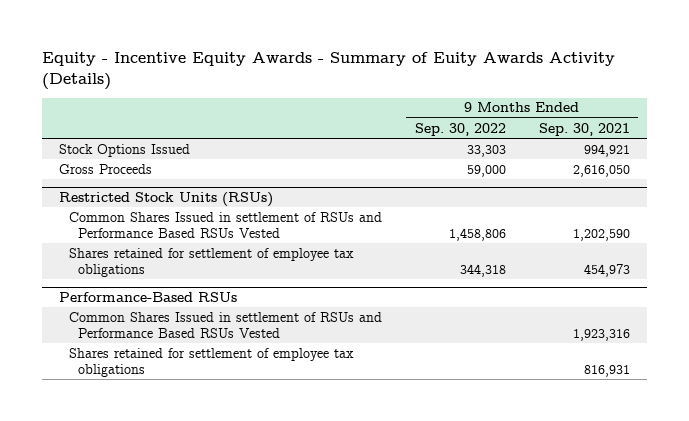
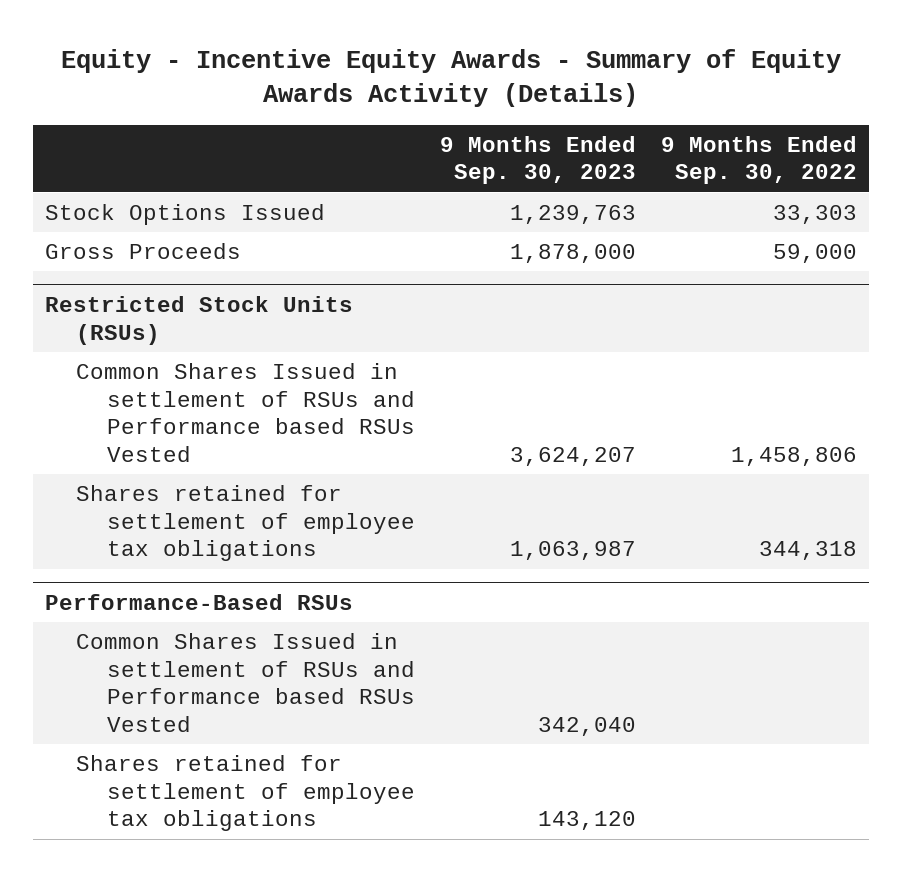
[42,52,616,91] Equity - Incentive Equity Awards - Summary of Euity Awards Activity (Details) -> [61,48,842,108] Equity - Incentive Equity Awards - Summary of Equity Awards Activity (Details)
[538,122,630,136] Sep. 30, 2021 -> none
none -> [439,135,636,185] 9 Months Ended Sep. 30, 2023
[68,211,382,238] Common Shares Issued in settlement of RSUs and Performance Based RSUs Vested -> [76,362,415,463] Common Shares Issued in settlement of RSUs and Performance based RSUs Vested
[68,311,382,338] Common Shares Issued in settlement of RSUs and Performance Based RSUs Vested -> [76,632,415,733] Common Shares Issued in settlement of RSUs and Performance based RSUs Vested

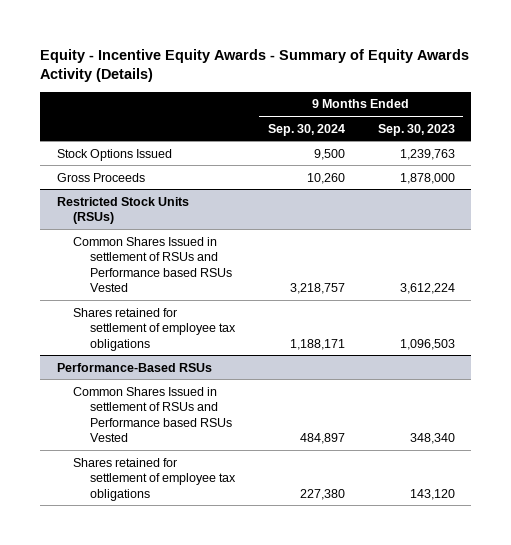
[660,135,857,185] 9 Months Ended Sep. 30, 2022 -> none
none -> [267,123,345,136] Sep. 30, 2024
[509,447,636,467] 3,624,207 -> [399,283,455,295] 3,612,224
[509,541,636,561] 1,063,987 -> [399,338,455,350] 1,096,503
[537,717,636,737] 342,040 -> [409,433,455,445] 348,340

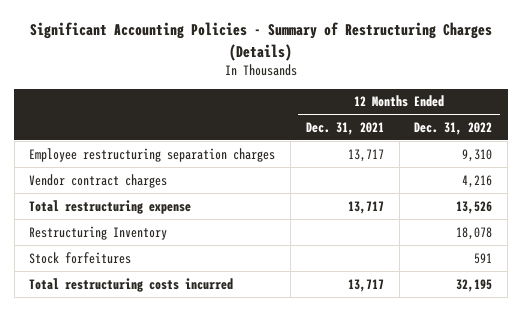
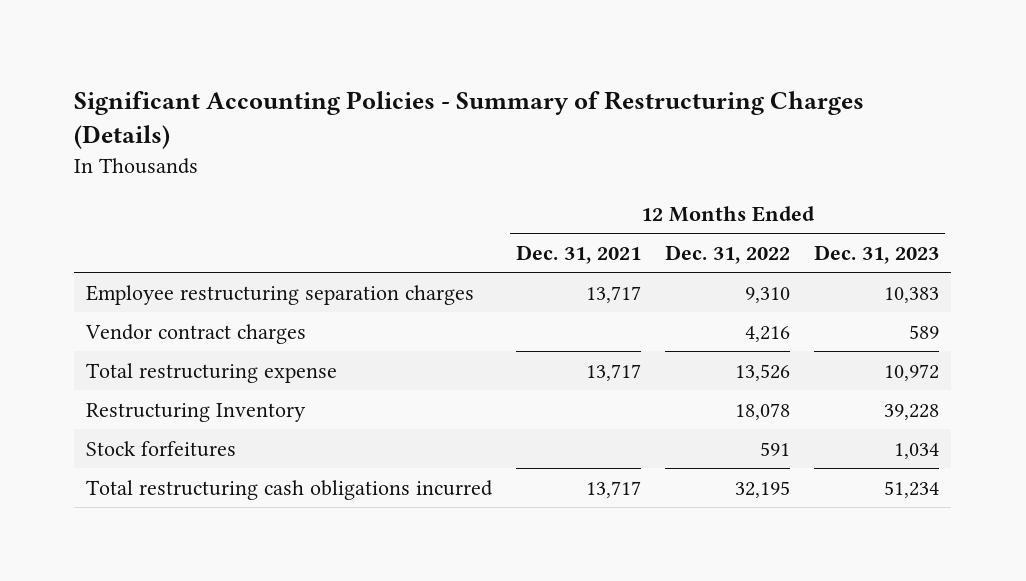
none -> [814,245,940,265] Dec. 31, 2023
[29,277,234,292] Total restructuring costs incurred -> [86,479,494,500] Total restructuring cash obligations incurred

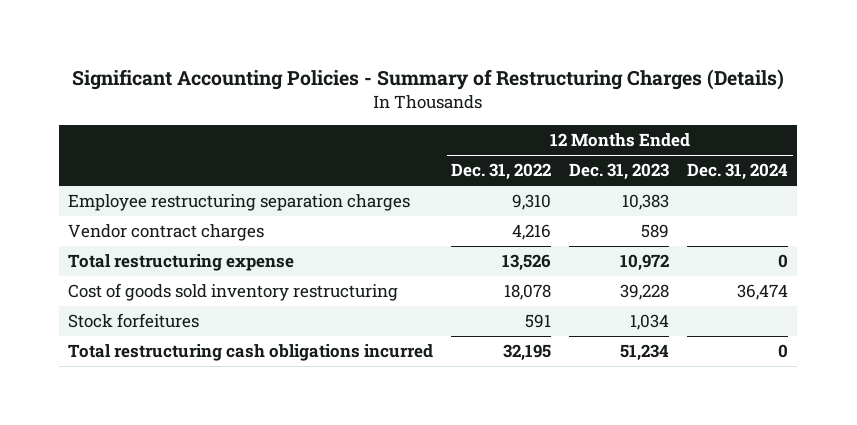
[516,245,642,265] Dec. 31, 2021 -> none
none -> [687,163,789,181] Dec. 31, 2024
[86,402,307,422] Restructuring Inventory -> [68,283,399,302] Cost of goods sold inventory restructuring

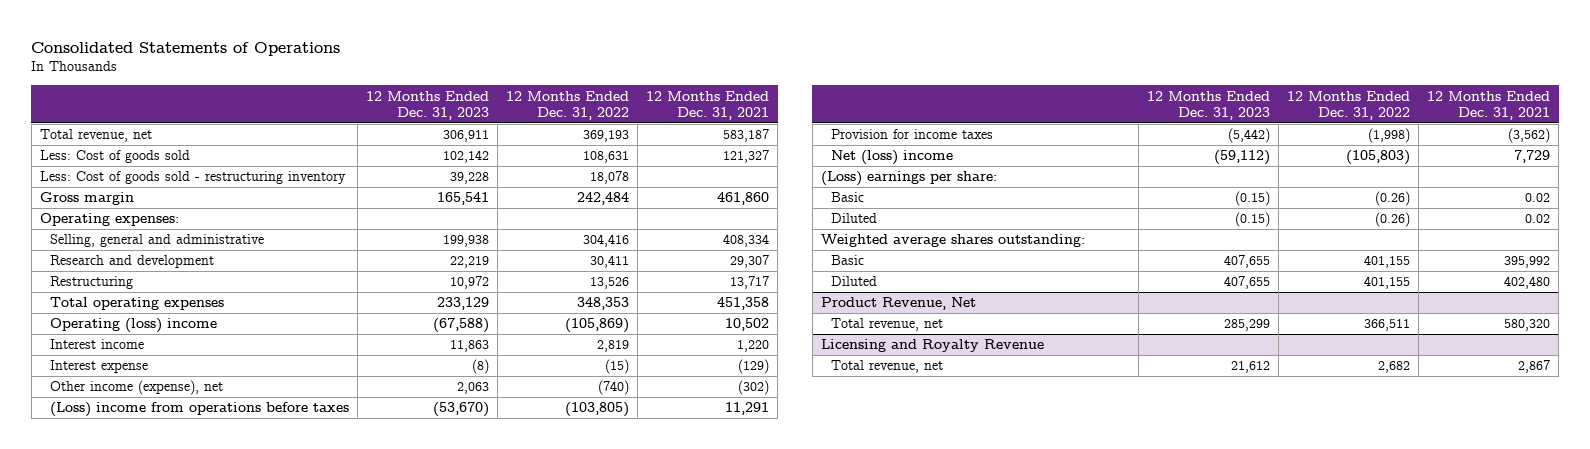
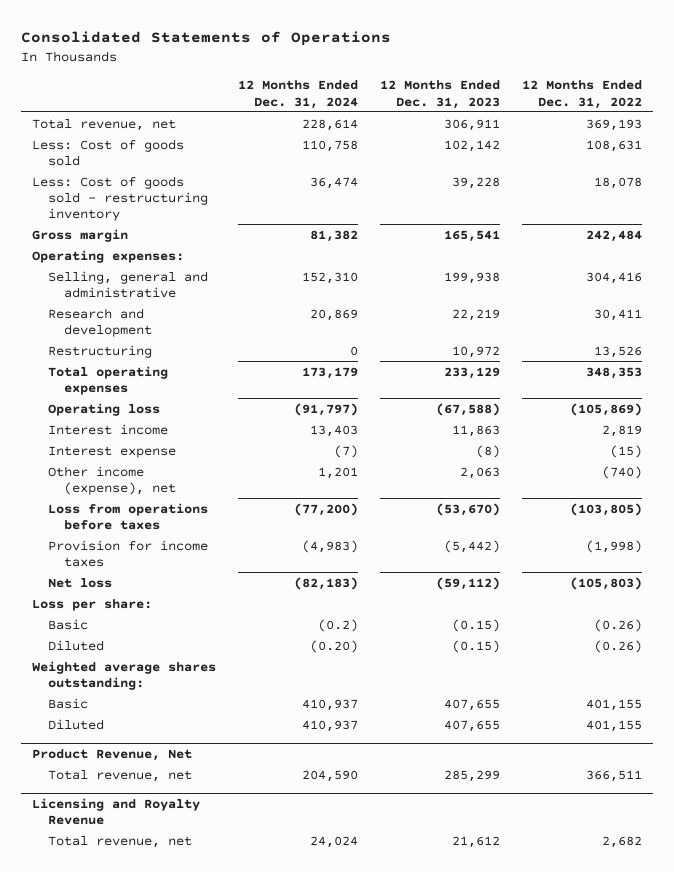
[646,90,770,120] 12 Months Ended Dec. 31, 2021 -> none
none -> [237,80,358,109] 12 Months Ended Dec. 31, 2024
[49,318,217,334] Operating (loss) income -> [48,402,161,416] Operating loss
[49,402,349,418] (Loss) income from operations before taxes -> [48,502,209,530] Loss from operations before taxes
[830,150,953,166] Net (loss) income -> [48,577,113,588] Net loss
[820,171,997,187] (Loss) earnings per share: -> [31,598,152,611] Loss per share:

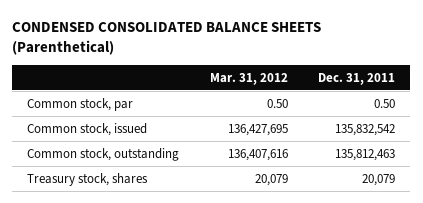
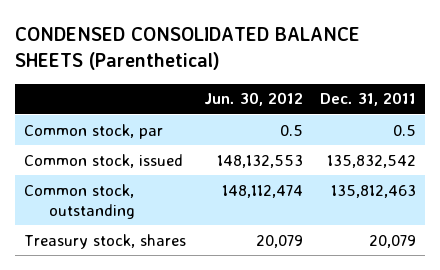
[209,72,288,85] Mar. 31, 2012 -> none
none -> [203,92,303,107] Jun. 30, 2012
[374,98,396,108] 0.50 -> [393,124,417,136] 0.5

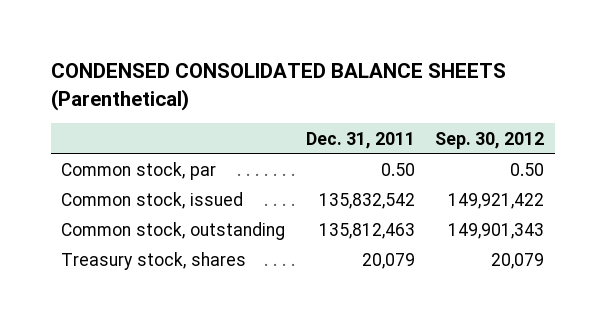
[203,92,303,107] Jun. 30, 2012 -> none
none -> [435,131,545,149] Sep. 30, 2012
[393,124,417,136] 0.5 -> [380,163,415,177] 0.50

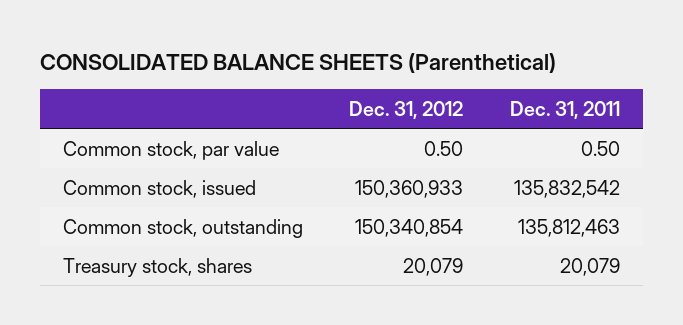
[50,63,506,111] CONDENSED CONSOLIDATED BALANCE SHEETS (Parenthetical) -> [39,52,556,73] CONSOLIDATED BALANCE SHEETS (Parenthetical)
[435,131,545,149] Sep. 30, 2012 -> none
none -> [349,100,464,119] Dec. 31, 2012
[61,162,217,181] Common stock, par -> [63,140,280,160] Common stock, par value

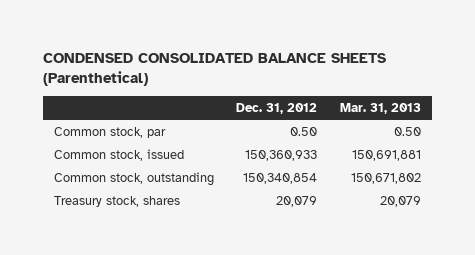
[39,52,556,73] CONSOLIDATED BALANCE SHEETS (Parenthetical) -> [42,52,386,86] CONDENSED CONSOLIDATED BALANCE SHEETS (Parenthetical)
[509,100,620,119] Dec. 31, 2011 -> none
none -> [339,102,421,114] Mar. 31, 2013
[63,140,280,160] Common stock, par value -> [54,127,167,139] Common stock, par

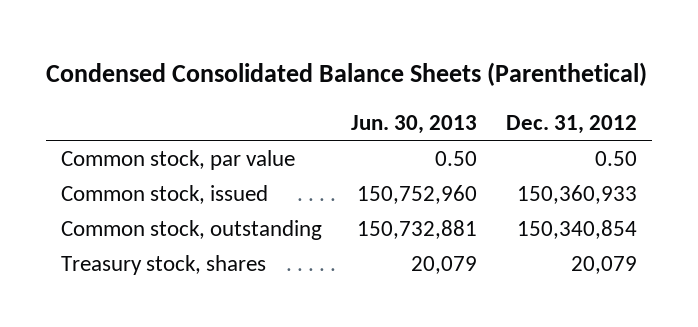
[42,52,386,86] CONDENSED CONSOLIDATED BALANCE SHEETS (Parenthetical) -> [46,61,648,86] Condensed Consolidated Balance Sheets (Parenthetical)
[339,102,421,114] Mar. 31, 2013 -> none
none -> [351,114,478,134] Jun. 30, 2013
[54,127,167,139] Common stock, par -> [60,150,295,171] Common stock, par value

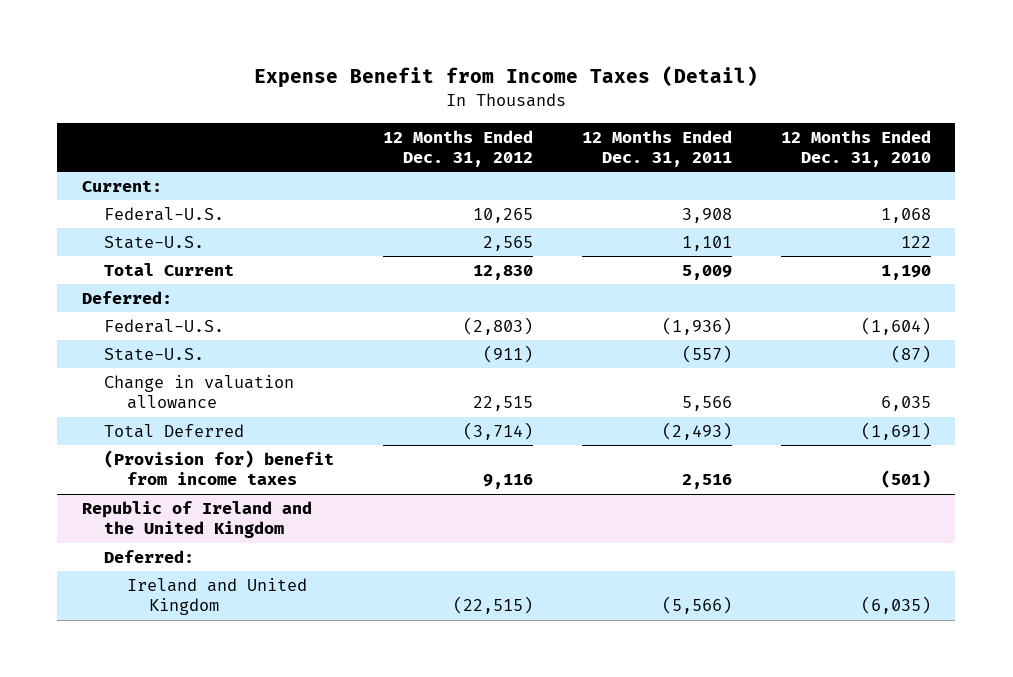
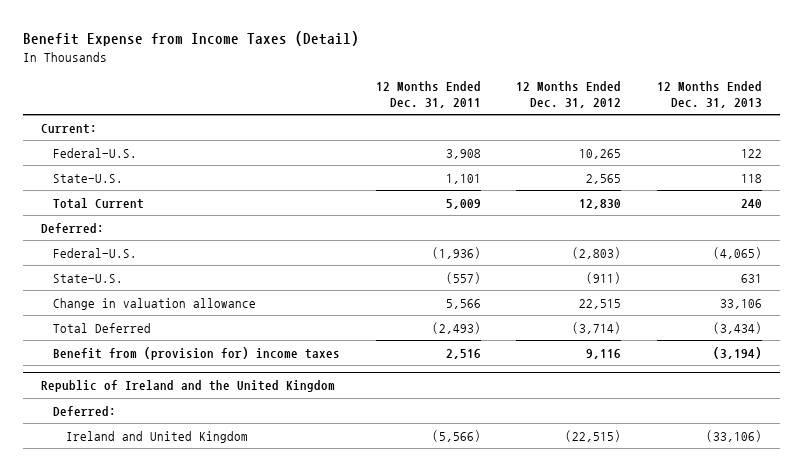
[254,66,759,89] Expense Benefit from Income Taxes (Detail) -> [23,31,360,47] Benefit Expense from Income Taxes (Detail)
[780,129,931,168] 12 Months Ended Dec. 31, 2010 -> none
none -> [656,81,762,108] 12 Months Ended Dec. 31, 2013
[104,450,335,486] (Provision for) benefit from income taxes -> [53,346,341,360] Benefit from (provision for) income taxes

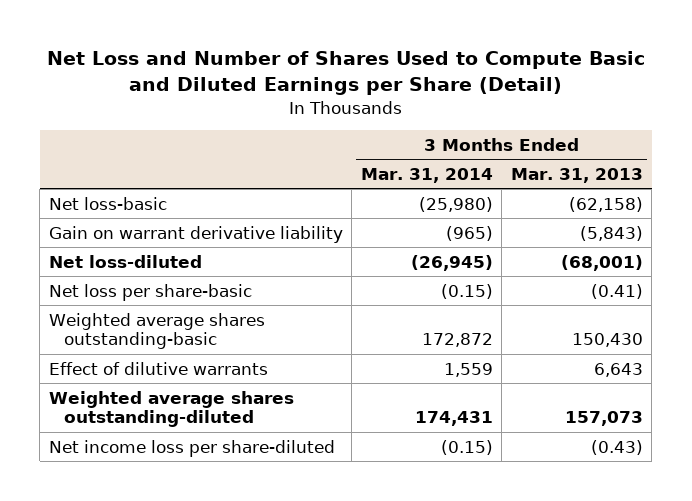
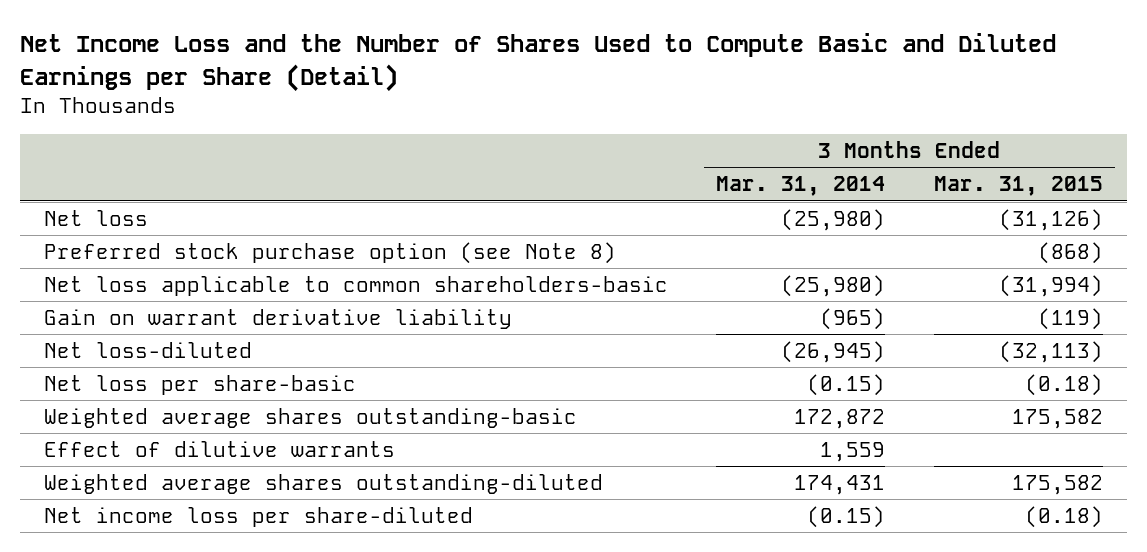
[46,51,645,96] Net Loss and Number of Shares Used to Compute Basic and Diluted Earnings per Share (Detail) -> [19,33,1056,93] Net Income Loss and the Number of Shares Used to Compute Basic and Diluted Earnings per Share (Detail)
[510,168,643,184] Mar. 31, 2013 -> none
none -> [933,176,1103,197] Mar. 31, 2015
none -> [44,209,149,226] Net loss
none -> [44,241,617,264] Preferred stock purchase option (see Note 8)
[48,196,167,210] Net loss-basic -> [44,275,669,296] Net loss applicable to common shareholders-basic

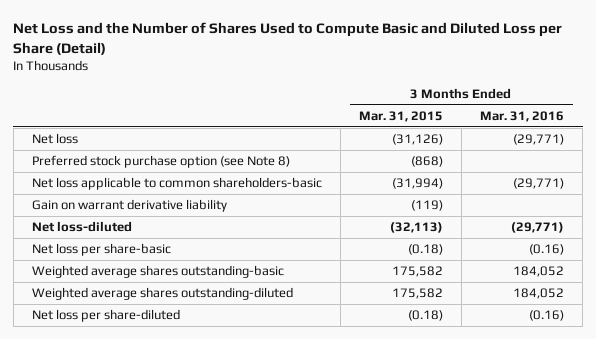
[19,33,1056,93] Net Income Loss and the Number of Shares Used to Compute Basic and Diluted Earnings per Share (Detail) -> [13,22,563,55] Net Loss and the Number of Shares Used to Compute Basic and Diluted Loss per Share (Detail)
[716,176,886,197] Mar. 31, 2014 -> none
none -> [479,110,564,122] Mar. 31, 2016
[44,440,396,457] Effect of dilutive warrants -> none
[44,506,474,527] Net income loss per share-diluted -> [31,309,180,323] Net loss per share-diluted

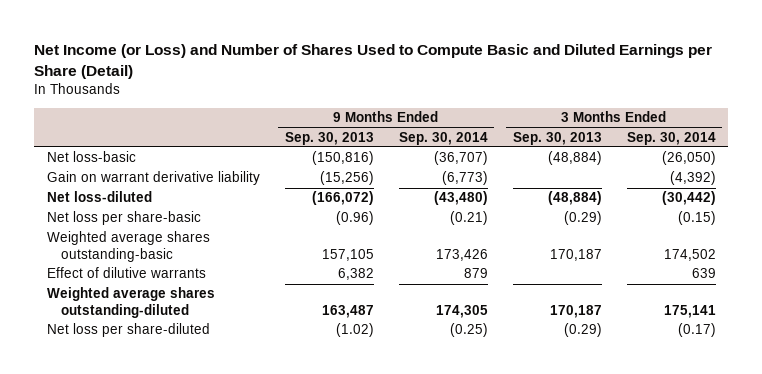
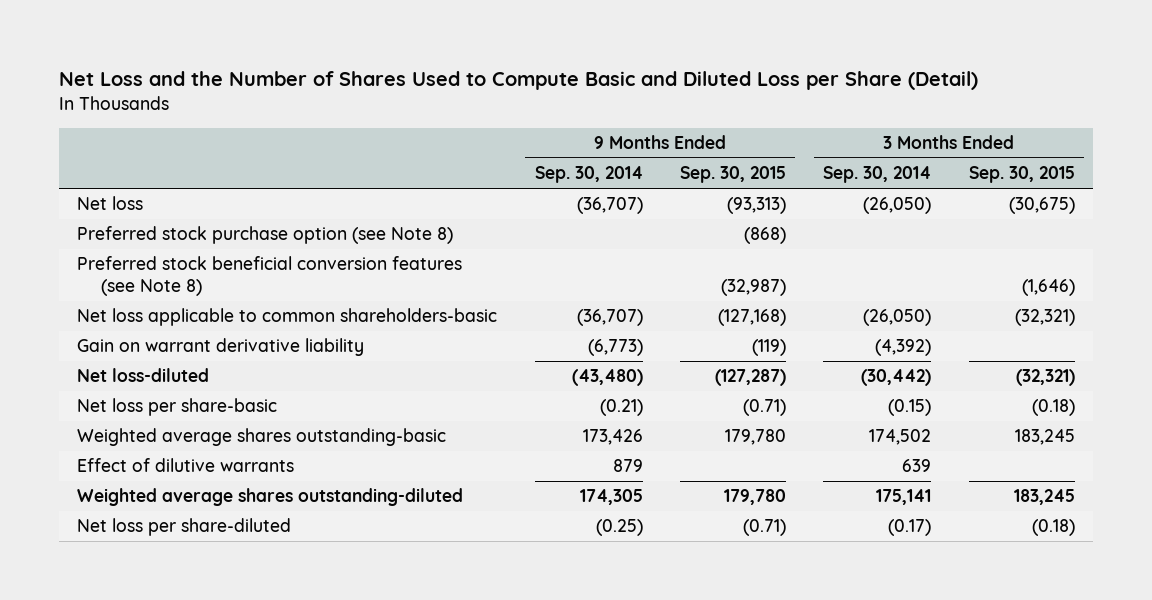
[34,44,713,79] Net Income (or Loss) and Number of Shares Used to Compute Basic and Diluted Earnings per Share (Detail) -> [58,71,978,91] Net Loss and the Number of Shares Used to Compute Basic and Diluted Loss per Share (Detail)
[284,131,374,145] Sep. 30, 2013 -> none
[512,131,602,145] Sep. 30, 2013 -> none
none -> [680,166,787,184] Sep. 30, 2015
none -> [968,166,1075,184] Sep. 30, 2015
none -> [77,196,144,211] Net loss
none -> [77,226,454,245] Preferred stock purchase option (see Note 8)
none -> [77,256,463,296] Preferred stock beneficial conversion features (see Note 8)
[46,151,136,163] Net loss-basic -> [77,308,498,327] Net loss applicable to common shareholders-basic

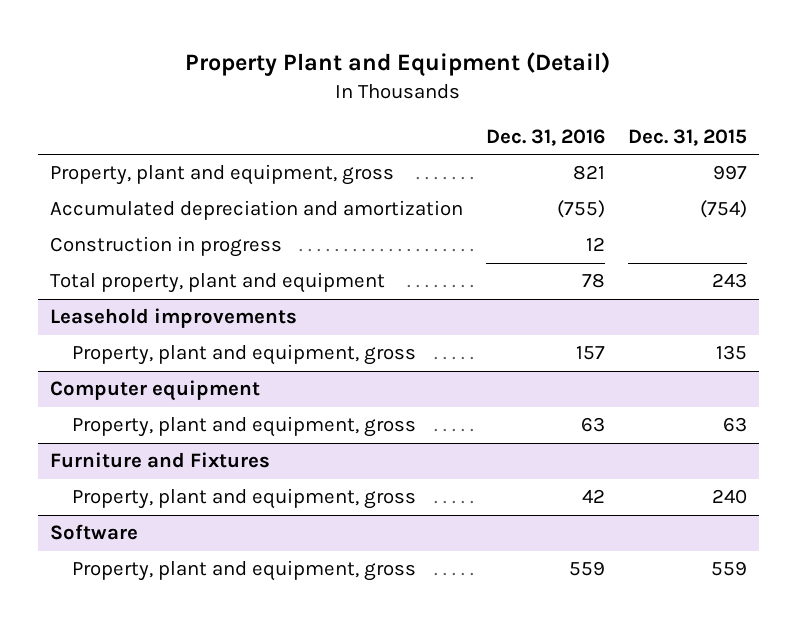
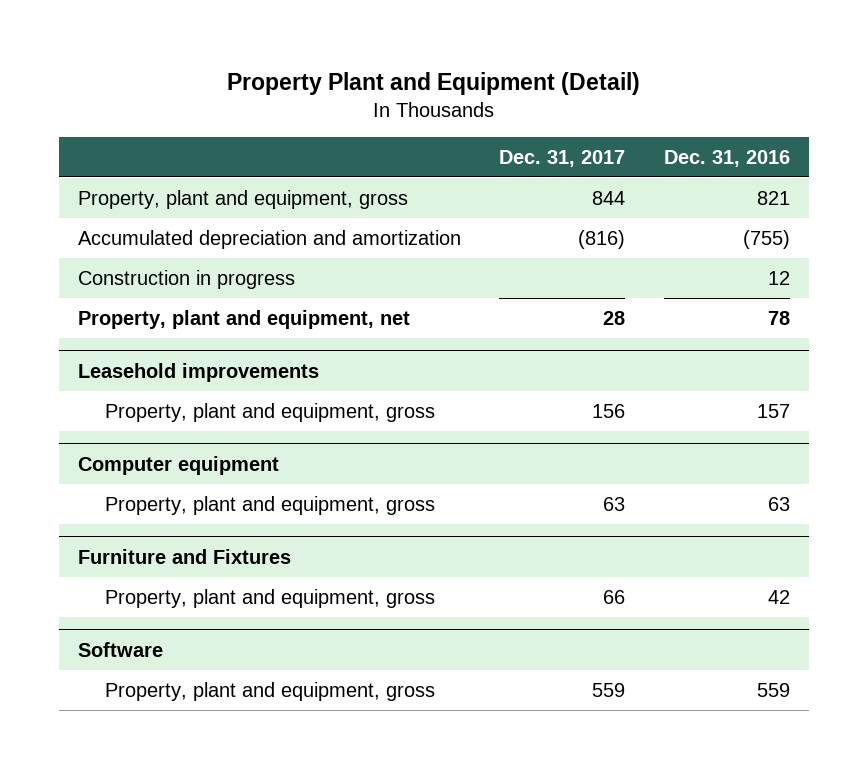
[628,128,748,146] Dec. 31, 2015 -> none
none -> [499,149,626,167] Dec. 31, 2017
[49,272,385,294] Total property, plant and equipment -> [77,310,410,330] Property, plant and equipment, net

